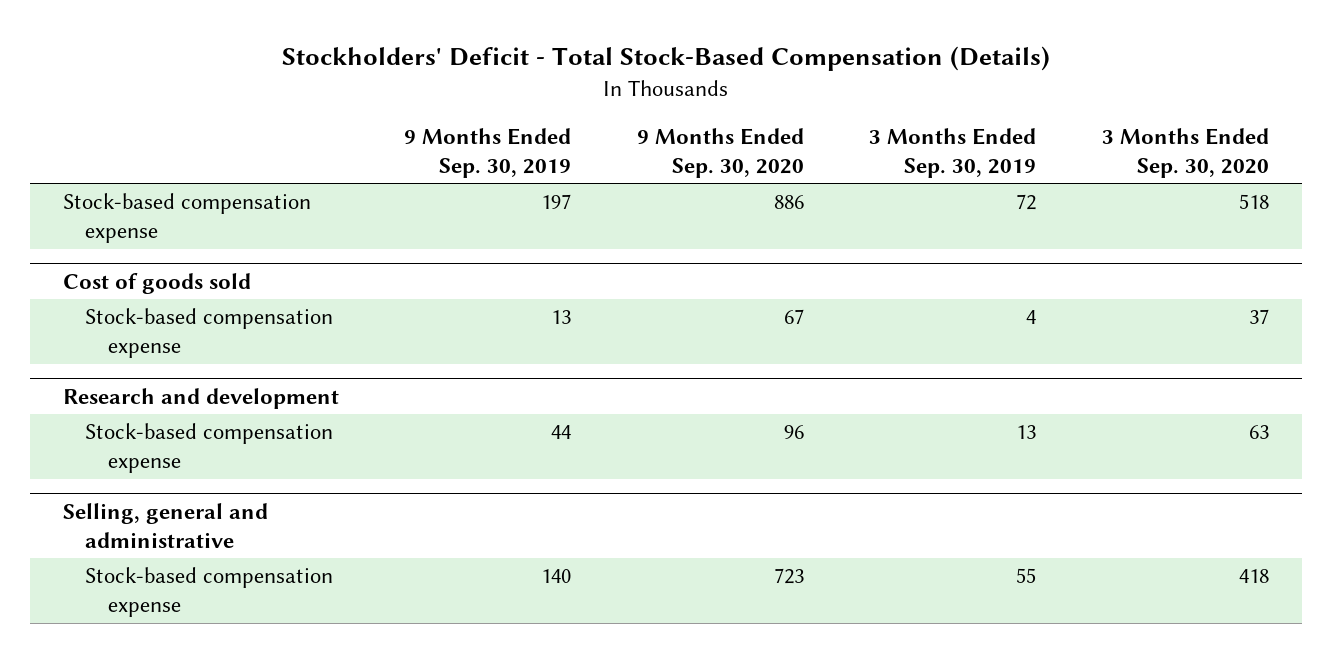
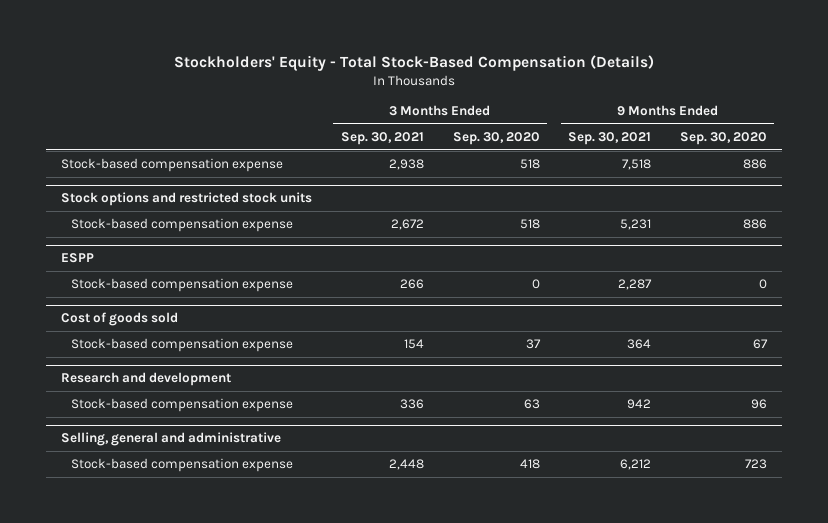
[281,46,1050,72] Stockholders' Deficit - Total Stock-Based Compensation (Details) -> [174,54,655,71] Stockholders' Equity - Total Stock-Based Compensation (Details)
[404,127,572,178] 9 Months Ended Sep. 30, 2019 -> none
[869,127,1037,178] 3 Months Ended Sep. 30, 2019 -> none
none -> [340,131,424,145] Sep. 30, 2021
none -> [568,131,652,145] Sep. 30, 2021
none -> [60,192,312,207] Stock options and restricted stock units
none -> [71,218,294,233] Stock-based compensation expense
none -> [60,253,94,264] ESPP
none -> [71,278,294,293] Stock-based compensation expense

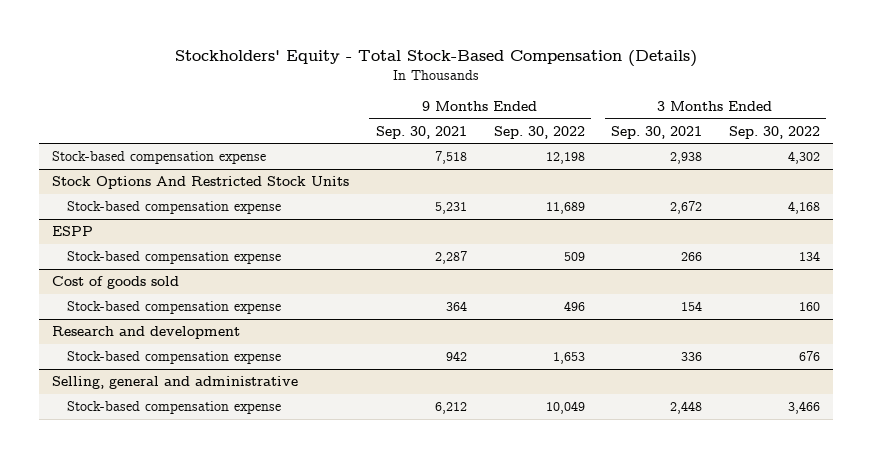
[452,131,540,145] Sep. 30, 2020 -> none
[680,131,768,145] Sep. 30, 2020 -> none
none -> [493,125,585,139] Sep. 30, 2022
none -> [728,125,820,139] Sep. 30, 2022
[60,192,312,207] Stock options and restricted stock units -> [52,176,350,190] Stock Options And Restricted Stock Units

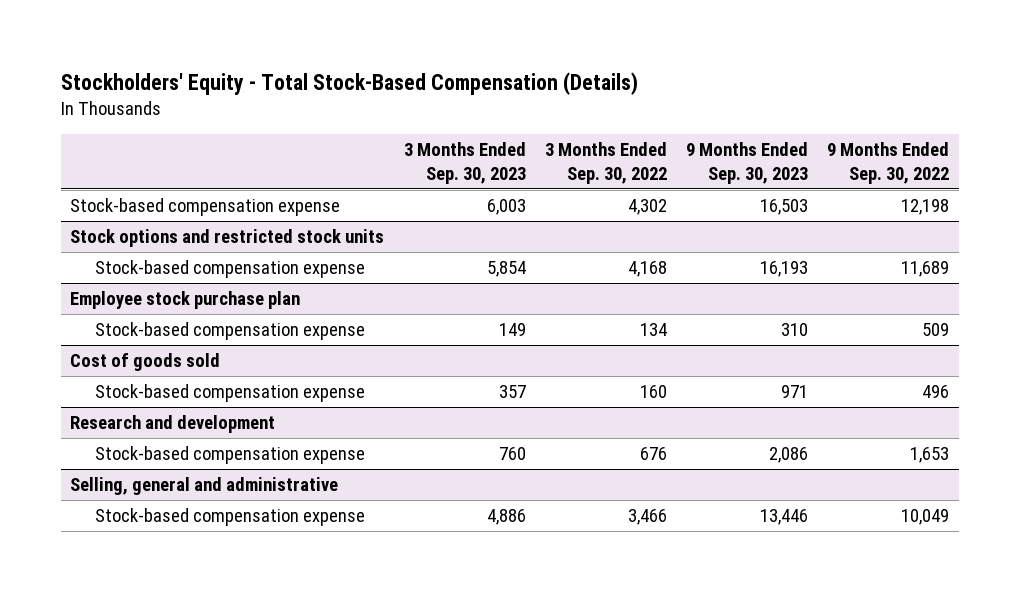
[376,125,468,139] Sep. 30, 2021 -> none
[611,125,703,139] Sep. 30, 2021 -> none
none -> [403,141,526,185] 3 Months Ended Sep. 30, 2023
none -> [686,141,809,185] 9 Months Ended Sep. 30, 2023
[52,176,350,190] Stock Options And Restricted Stock Units -> [70,229,385,248] Stock options and restricted stock units
[52,226,94,237] ESPP -> [70,291,301,310] Employee stock purchase plan

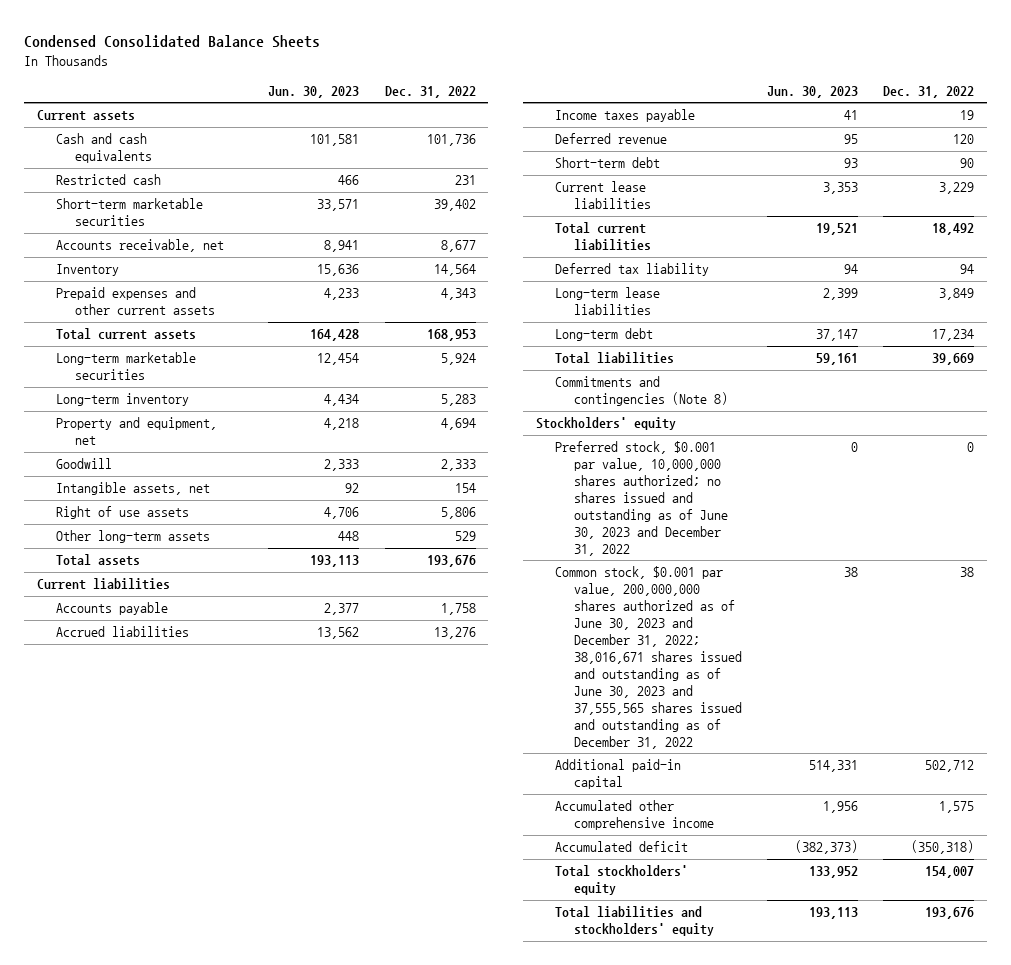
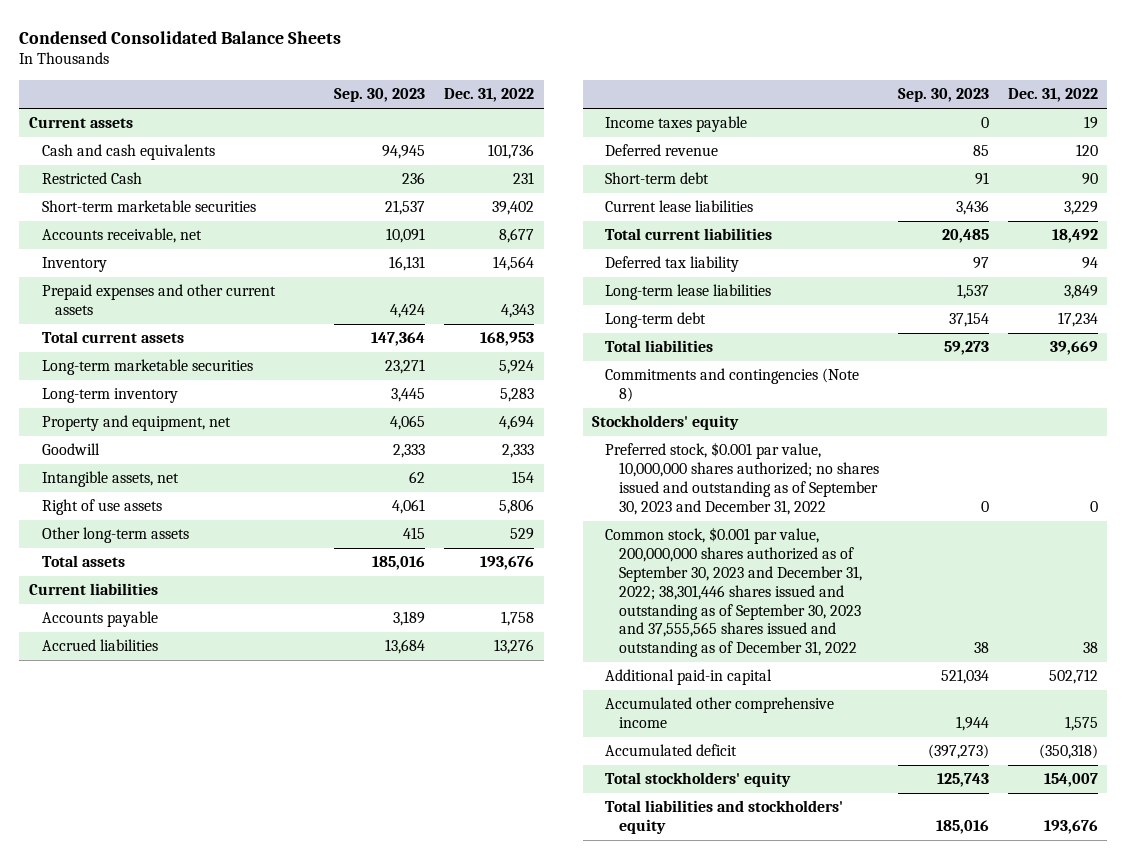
[268,85,360,98] Jun. 30, 2023 -> none
none -> [334,88,426,103] Sep. 30, 2023
[55,174,161,186] Restricted cash -> [42,172,143,185] Restricted Cash
[554,441,728,556] Preferred stock, $0.001 par value, 10,000,000 shares authorized; no shares issued and outstanding as of June 30, 2023 and December 31, 2022 -> [605,442,879,515] Preferred stock, $0.001 par value, 10,000,000 shares authorized; no shares issued and outstanding as of September 30, 2023 and December 31, 2022
[554,566,742,749] Common stock, $0.001 par value, 200,000,000 shares authorized as of June 30, 2023 and December 31, 2022; 38,016,671 shares issued and outstanding as of June 30, 2023 and 37,555,565 shares issued and outstanding as of December 31, 2022 -> [605,527,862,658] Common stock, $0.001 par value, 200,000,000 shares authorized as of September 30, 2023 and December 31, 2022; 38,301,446 shares issued and outstanding as of September 30, 2023 and 37,555,565 shares issued and outstanding as of December 31, 2022

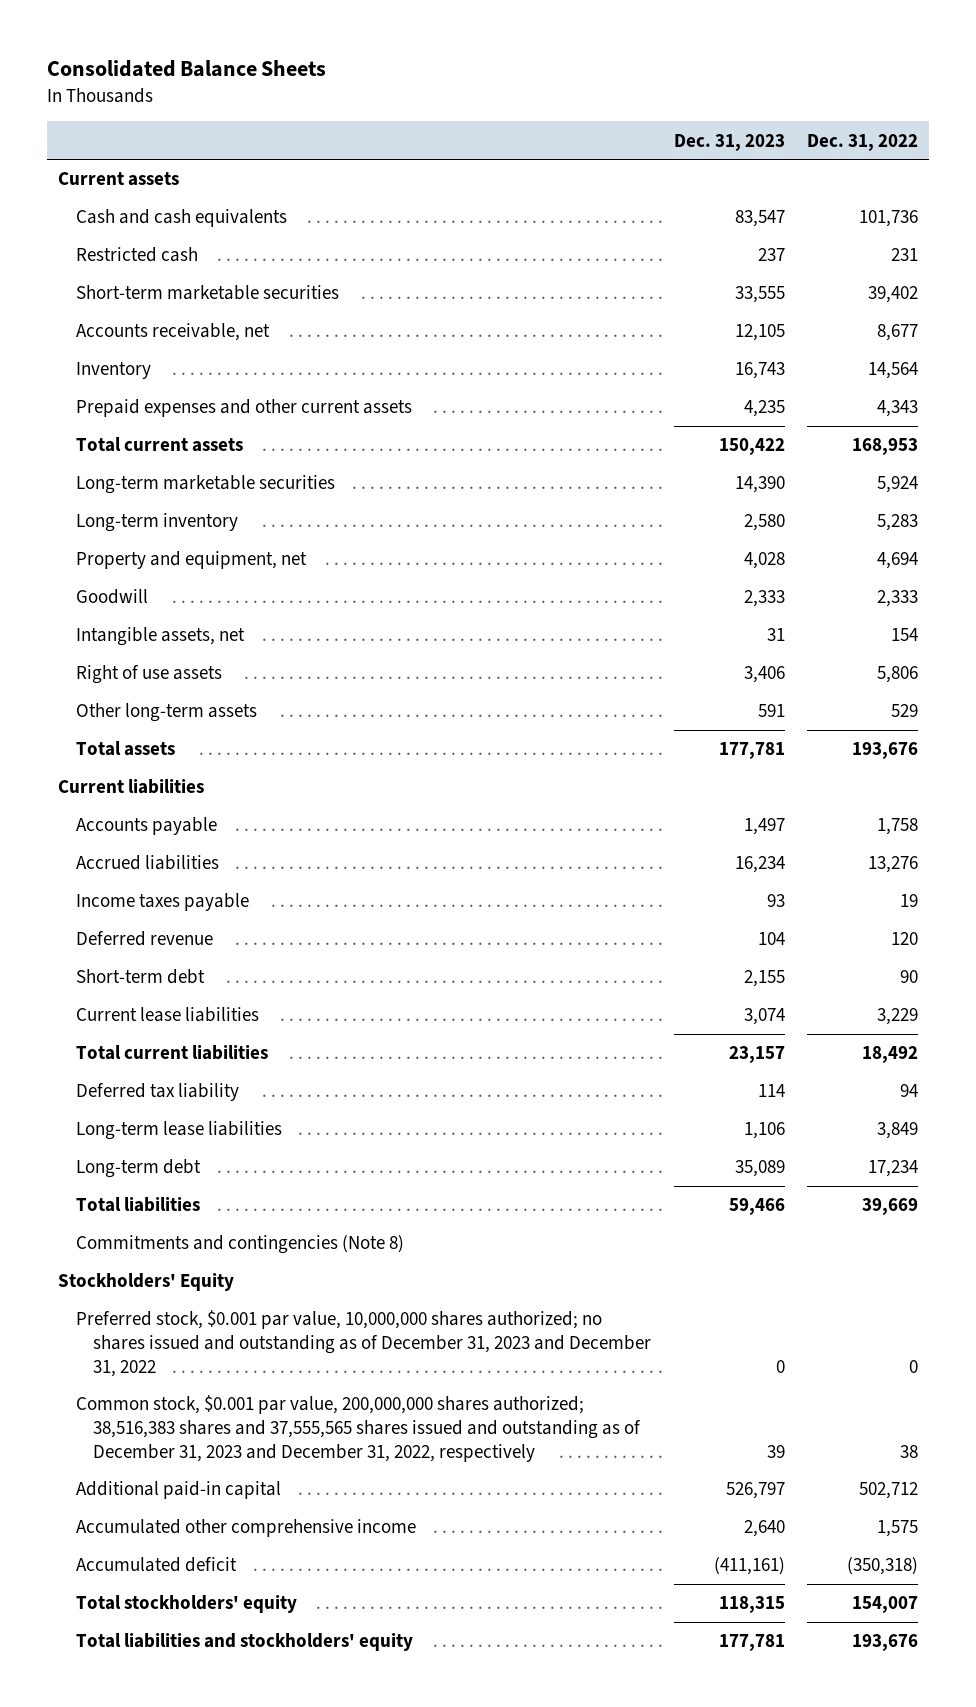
[19,30,342,44] Condensed Consolidated Balance Sheets -> [46,60,326,78] Consolidated Balance Sheets
[334,88,426,103] Sep. 30, 2023 -> none
none -> [673,133,785,151] Dec. 31, 2023
[42,172,143,185] Restricted Cash -> [75,247,198,263] Restricted cash
[592,415,740,431] Stockholders' equity -> [58,1273,235,1292] Stockholders' Equity
[605,442,879,515] Preferred stock, $0.001 par value, 10,000,000 shares authorized; no shares issued and outstanding as of September 30, 2023 and December 31, 2022 -> [75,1310,652,1377] Preferred stock, $0.001 par value, 10,000,000 shares authorized; no shares issued and outstanding as of December 31, 2023 and December 31, 2022
[605,527,862,658] Common stock, $0.001 par value, 200,000,000 shares authorized as of September 30, 2023 and December 31, 2022; 38,301,446 shares issued and outstanding as of September 30, 2023 and 37,555,565 shares issued and outstanding as of December 31, 2022 -> [75,1395,642,1462] Common stock, $0.001 par value, 200,000,000 shares authorized; 38,516,383 shares and 37,555,565 shares issued and outstanding as of December 31, 2023 and December 31, 2022, respectively

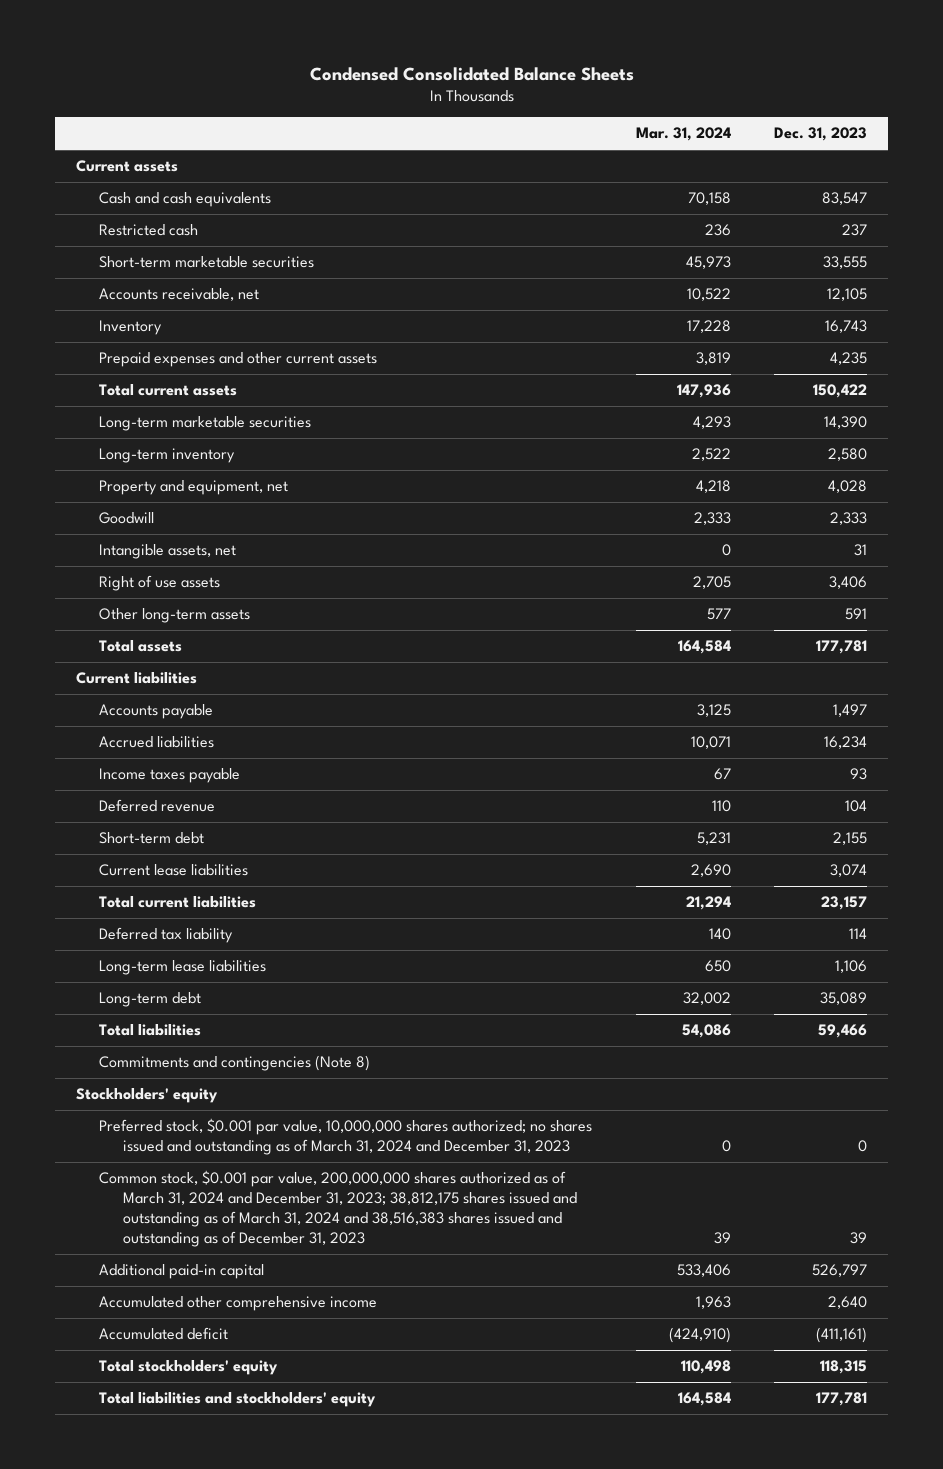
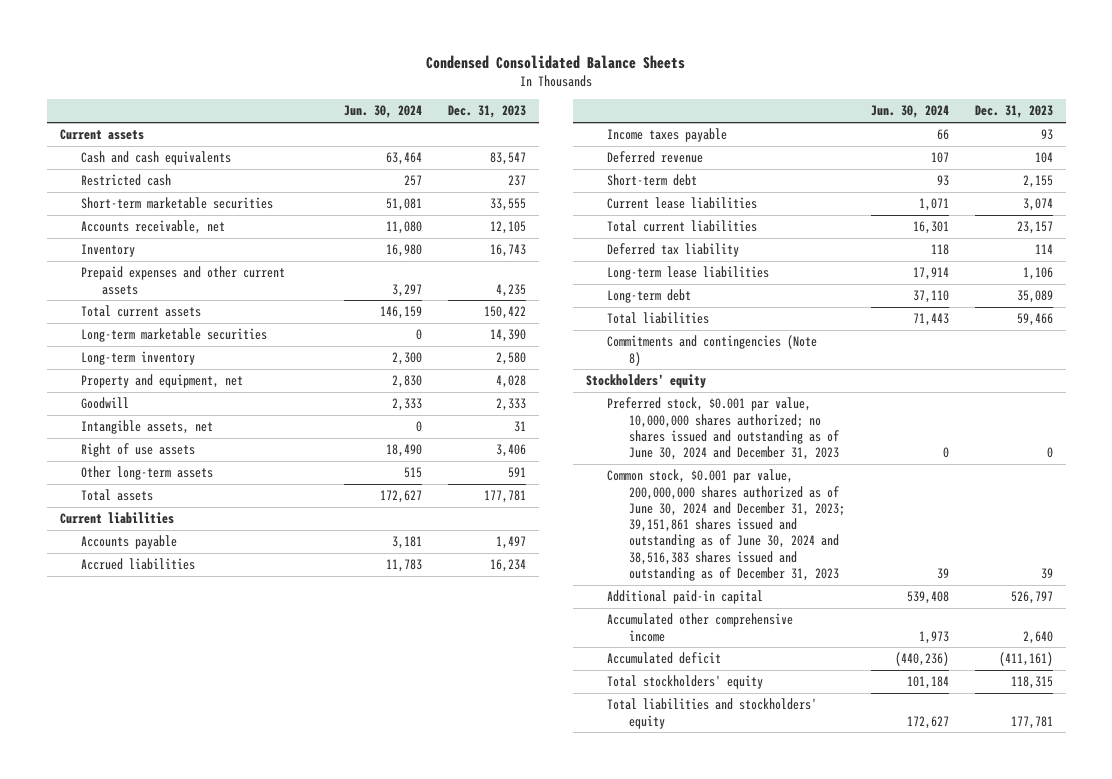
[635,127,731,142] Mar. 31, 2024 -> none
none -> [344,105,423,119] Jun. 30, 2024
[99,1118,593,1156] Preferred stock, $0.001 par value, 10,000,000 shares authorized; no shares issued and outstanding as of March 31, 2024 and December 31, 2023 -> [607,397,839,461] Preferred stock, $0.001 par value, 10,000,000 shares authorized; no shares issued and outstanding as of June 30, 2024 and December 31, 2023
[99,1170,577,1248] Common stock, $0.001 par value, 200,000,000 shares authorized as of March 31, 2024 and December 31, 2023; 38,812,175 shares issued and outstanding as of March 31, 2024 and 38,516,383 shares issued and outstanding as of December 31, 2023 -> [607,469,845,581] Common stock, $0.001 par value, 200,000,000 shares authorized as of June 30, 2024 and December 31, 2023; 39,151,861 shares issued and outstanding as of June 30, 2024 and 38,516,383 shares issued and outstanding as of December 31, 2023

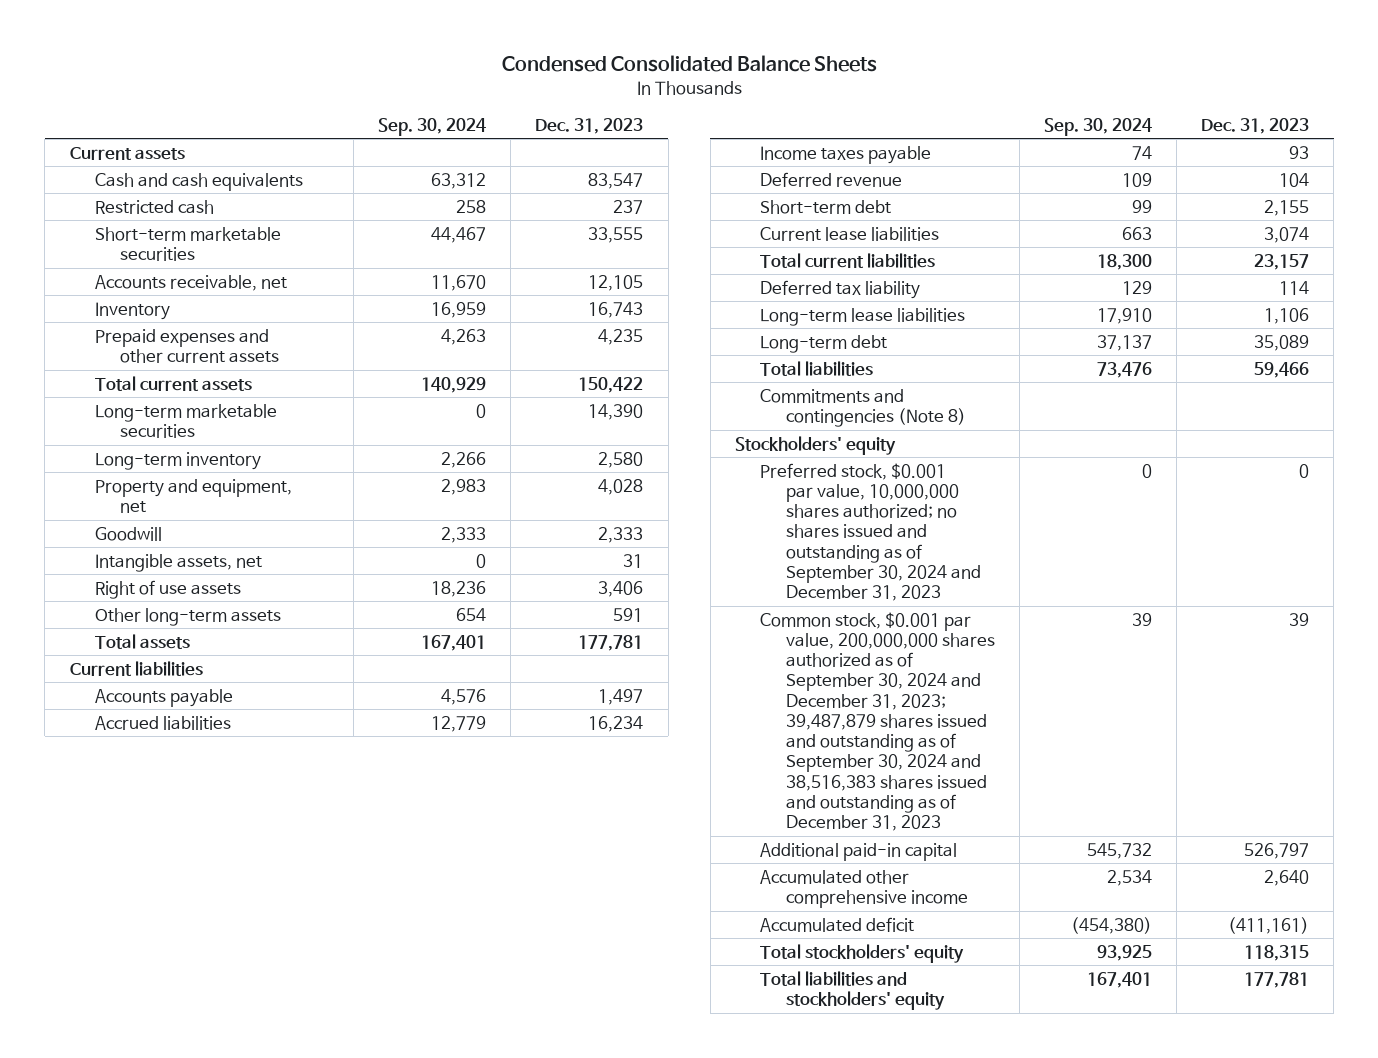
[344,105,423,119] Jun. 30, 2024 -> none
none -> [378,117,487,136] Sep. 30, 2024
[607,397,839,461] Preferred stock, $0.001 par value, 10,000,000 shares authorized; no shares issued and outstanding as of June 30, 2024 and December 31, 2023 -> [760,462,981,602] Preferred stock, $0.001 par value, 10,000,000 shares authorized; no shares issued and outstanding as of September 30, 2024 and December 31, 2023
[607,469,845,581] Common stock, $0.001 par value, 200,000,000 shares authorized as of June 30, 2024 and December 31, 2023; 39,151,861 shares issued and outstanding as of June 30, 2024 and 38,516,383 shares issued and outstanding as of December 31, 2023 -> [760,611,995,831] Common stock, $0.001 par value, 200,000,000 shares authorized as of September 30, 2024 and December 31, 2023; 39,487,879 shares issued and outstanding as of September 30, 2024 and 38,516,383 shares issued and outstanding as of December 31, 2023

